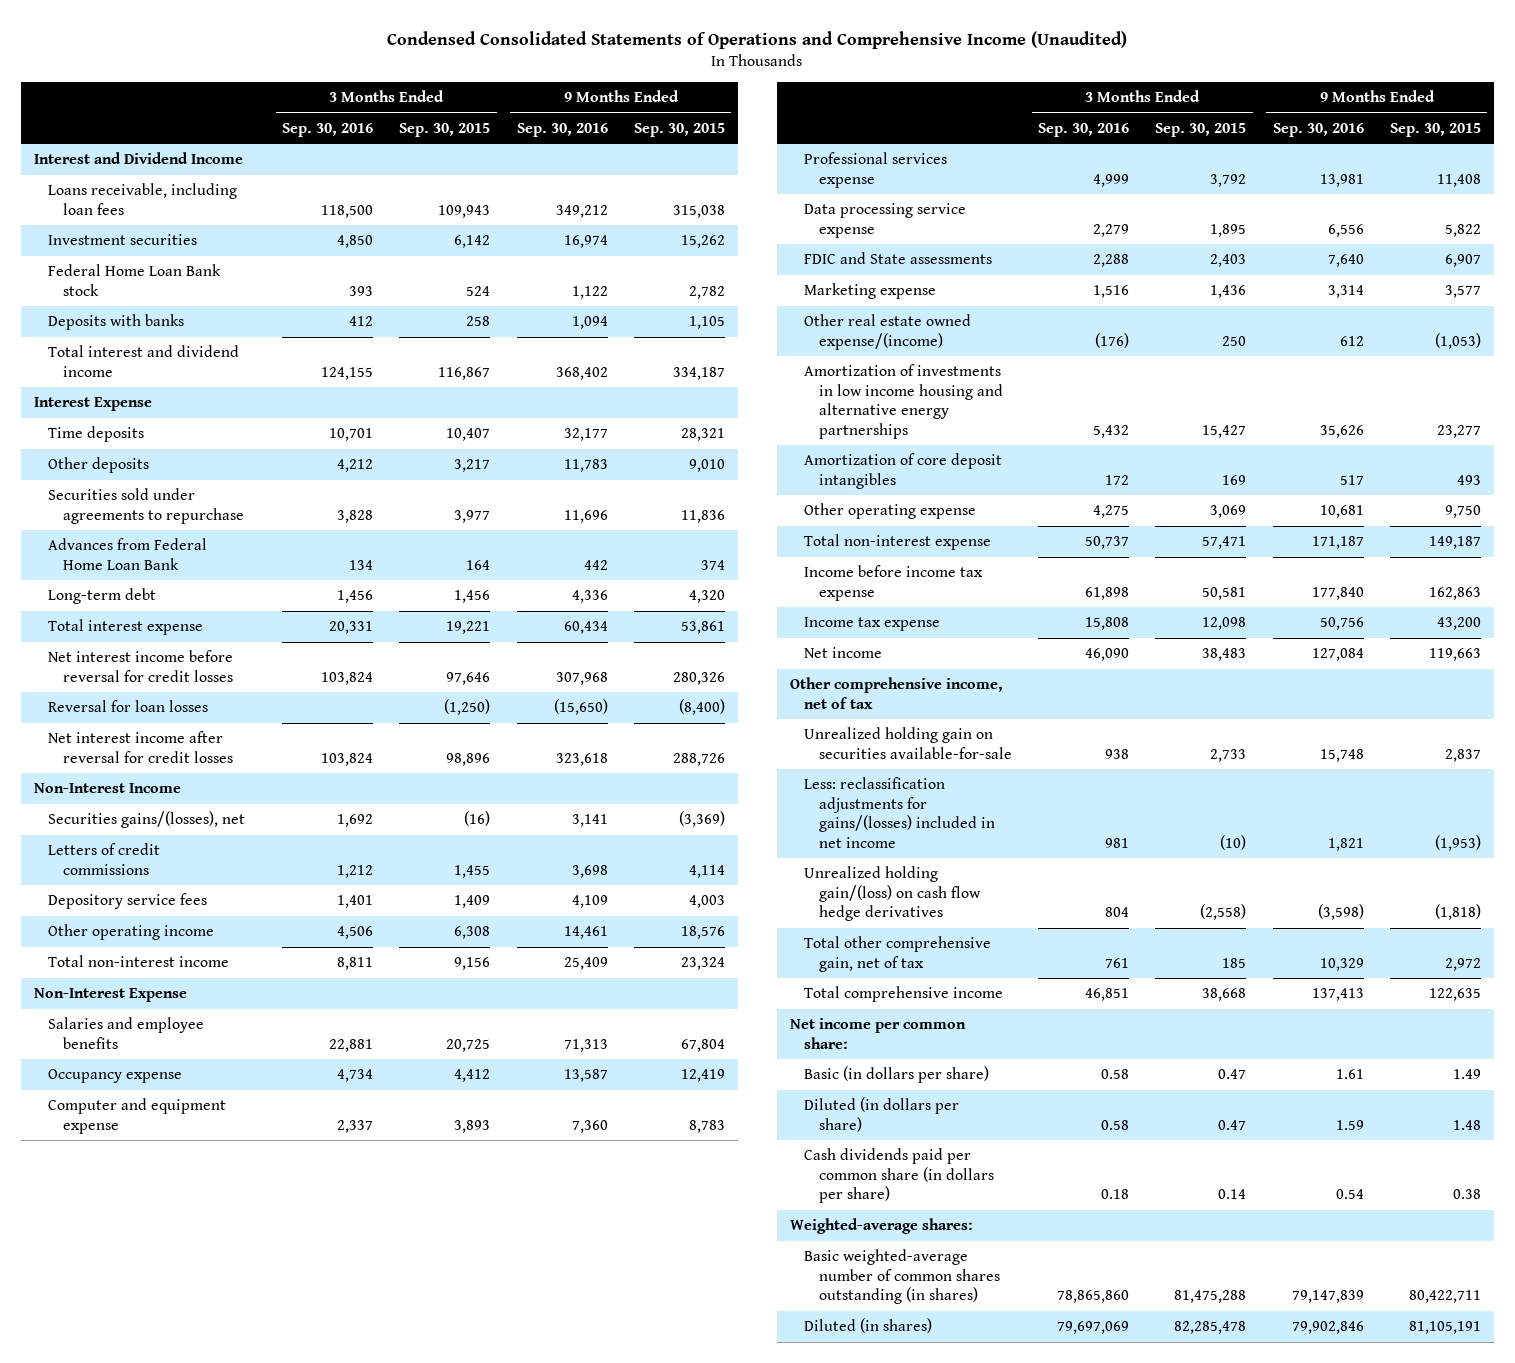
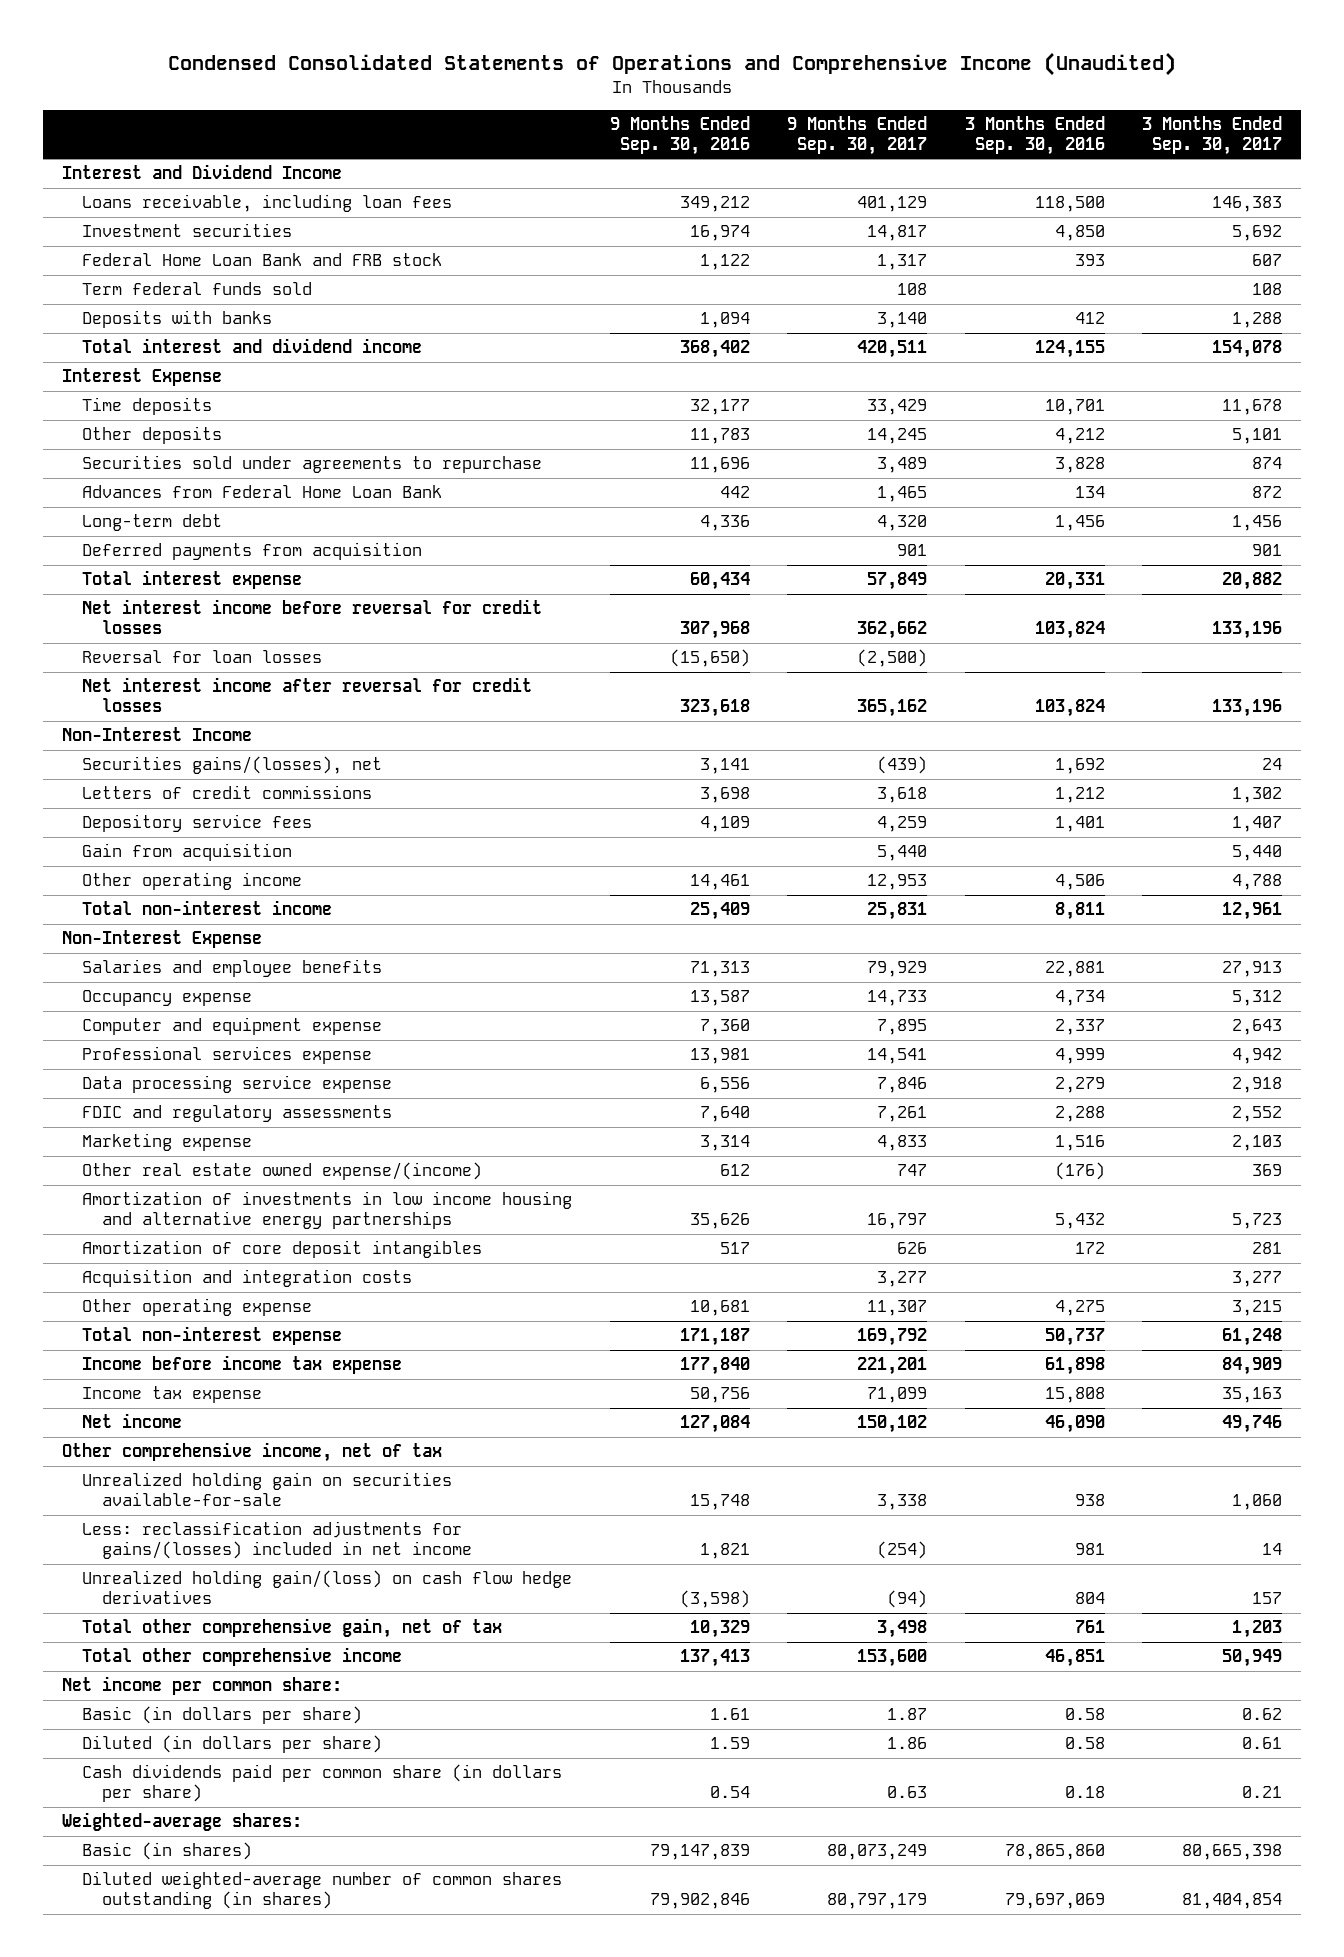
[399,122,491,137] Sep. 30, 2015 -> none
[633,122,725,137] Sep. 30, 2015 -> none
none -> [787,116,928,155] 9 Months Ended Sep. 30, 2017
none -> [1142,116,1283,155] 3 Months Ended Sep. 30, 2017
[48,264,222,296] Federal Home Loan Bank stock -> [82,253,443,267] Federal Home Loan Bank and FRB stock
none -> [82,282,313,296] Term federal funds sold
none -> [82,542,423,561] Deferred payments from acquisition
none -> [82,843,293,862] Gain from acquisition
[804,252,993,265] FDIC and State assessments -> [82,1105,393,1123] FDIC and regulatory assessments
none -> [82,1269,413,1288] Acquisition and integration costs
[804,986,1004,1003] Total comprehensive income -> [82,1647,403,1667] Total other comprehensive income
[804,1249,1001,1305] Basic weighted-average number of common shares outstanding (in shares) -> [82,1842,253,1861] Basic (in shares)
[804,1318,933,1334] Diluted (in shares) -> [82,1871,563,1910] Diluted weighted-average number of common shares outstanding (in shares)

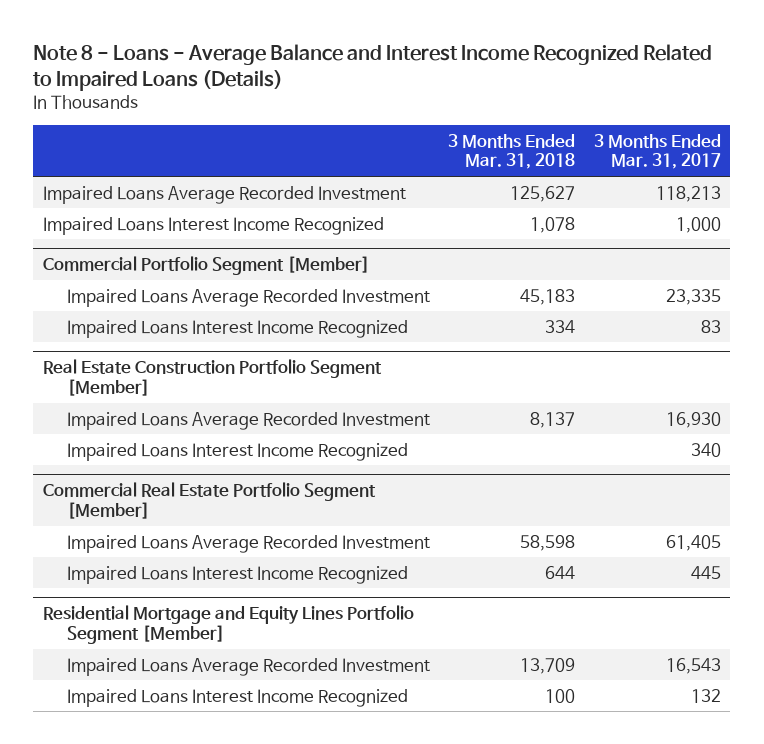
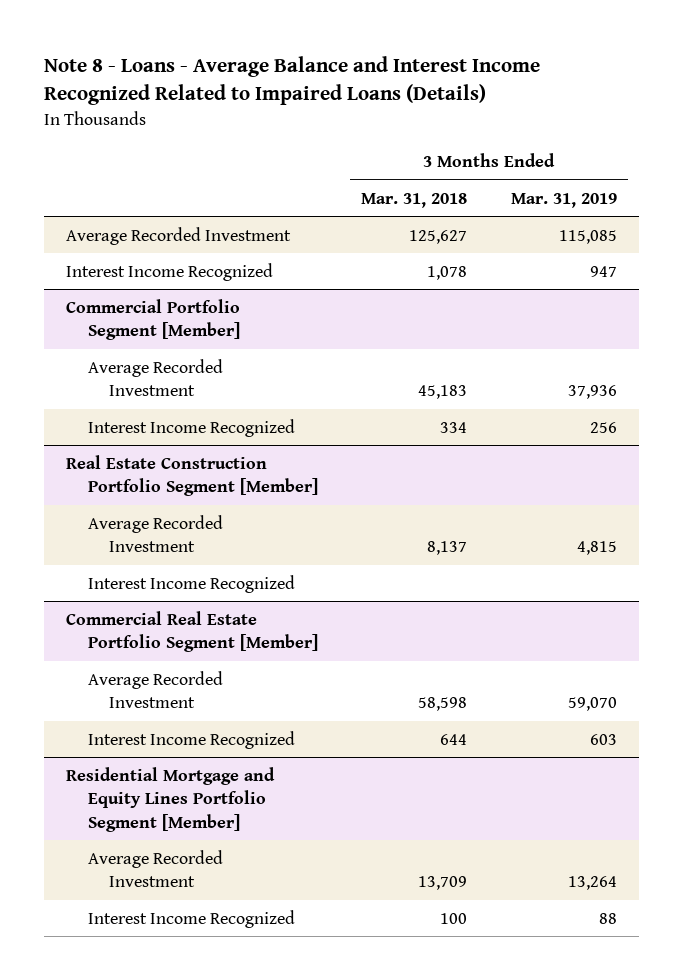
[593,134,721,170] 3 Months Ended Mar. 31, 2017 -> none
none -> [511,192,618,208] Mar. 31, 2019
[42,185,406,204] Impaired Loans Average Recorded Investment -> [65,226,291,245] Average Recorded Investment
[42,216,384,235] Impaired Loans Interest Income Recognized -> [65,262,273,281] Interest Income Recognized
[66,288,430,307] Impaired Loans Average Recorded Investment -> [87,358,223,397] Average Recorded Investment
[66,319,408,338] Impaired Loans Interest Income Recognized -> [87,418,295,437] Interest Income Recognized
[66,411,430,430] Impaired Loans Average Recorded Investment -> [87,514,223,553] Average Recorded Investment
[66,442,408,461] Impaired Loans Interest Income Recognized -> [87,574,295,593] Interest Income Recognized
[66,534,430,553] Impaired Loans Average Recorded Investment -> [87,670,223,709] Average Recorded Investment
[66,565,408,584] Impaired Loans Interest Income Recognized -> [87,730,295,749] Interest Income Recognized
[66,657,430,676] Impaired Loans Average Recorded Investment -> [87,849,223,888] Average Recorded Investment
[66,688,408,707] Impaired Loans Interest Income Recognized -> [87,909,295,928] Interest Income Recognized

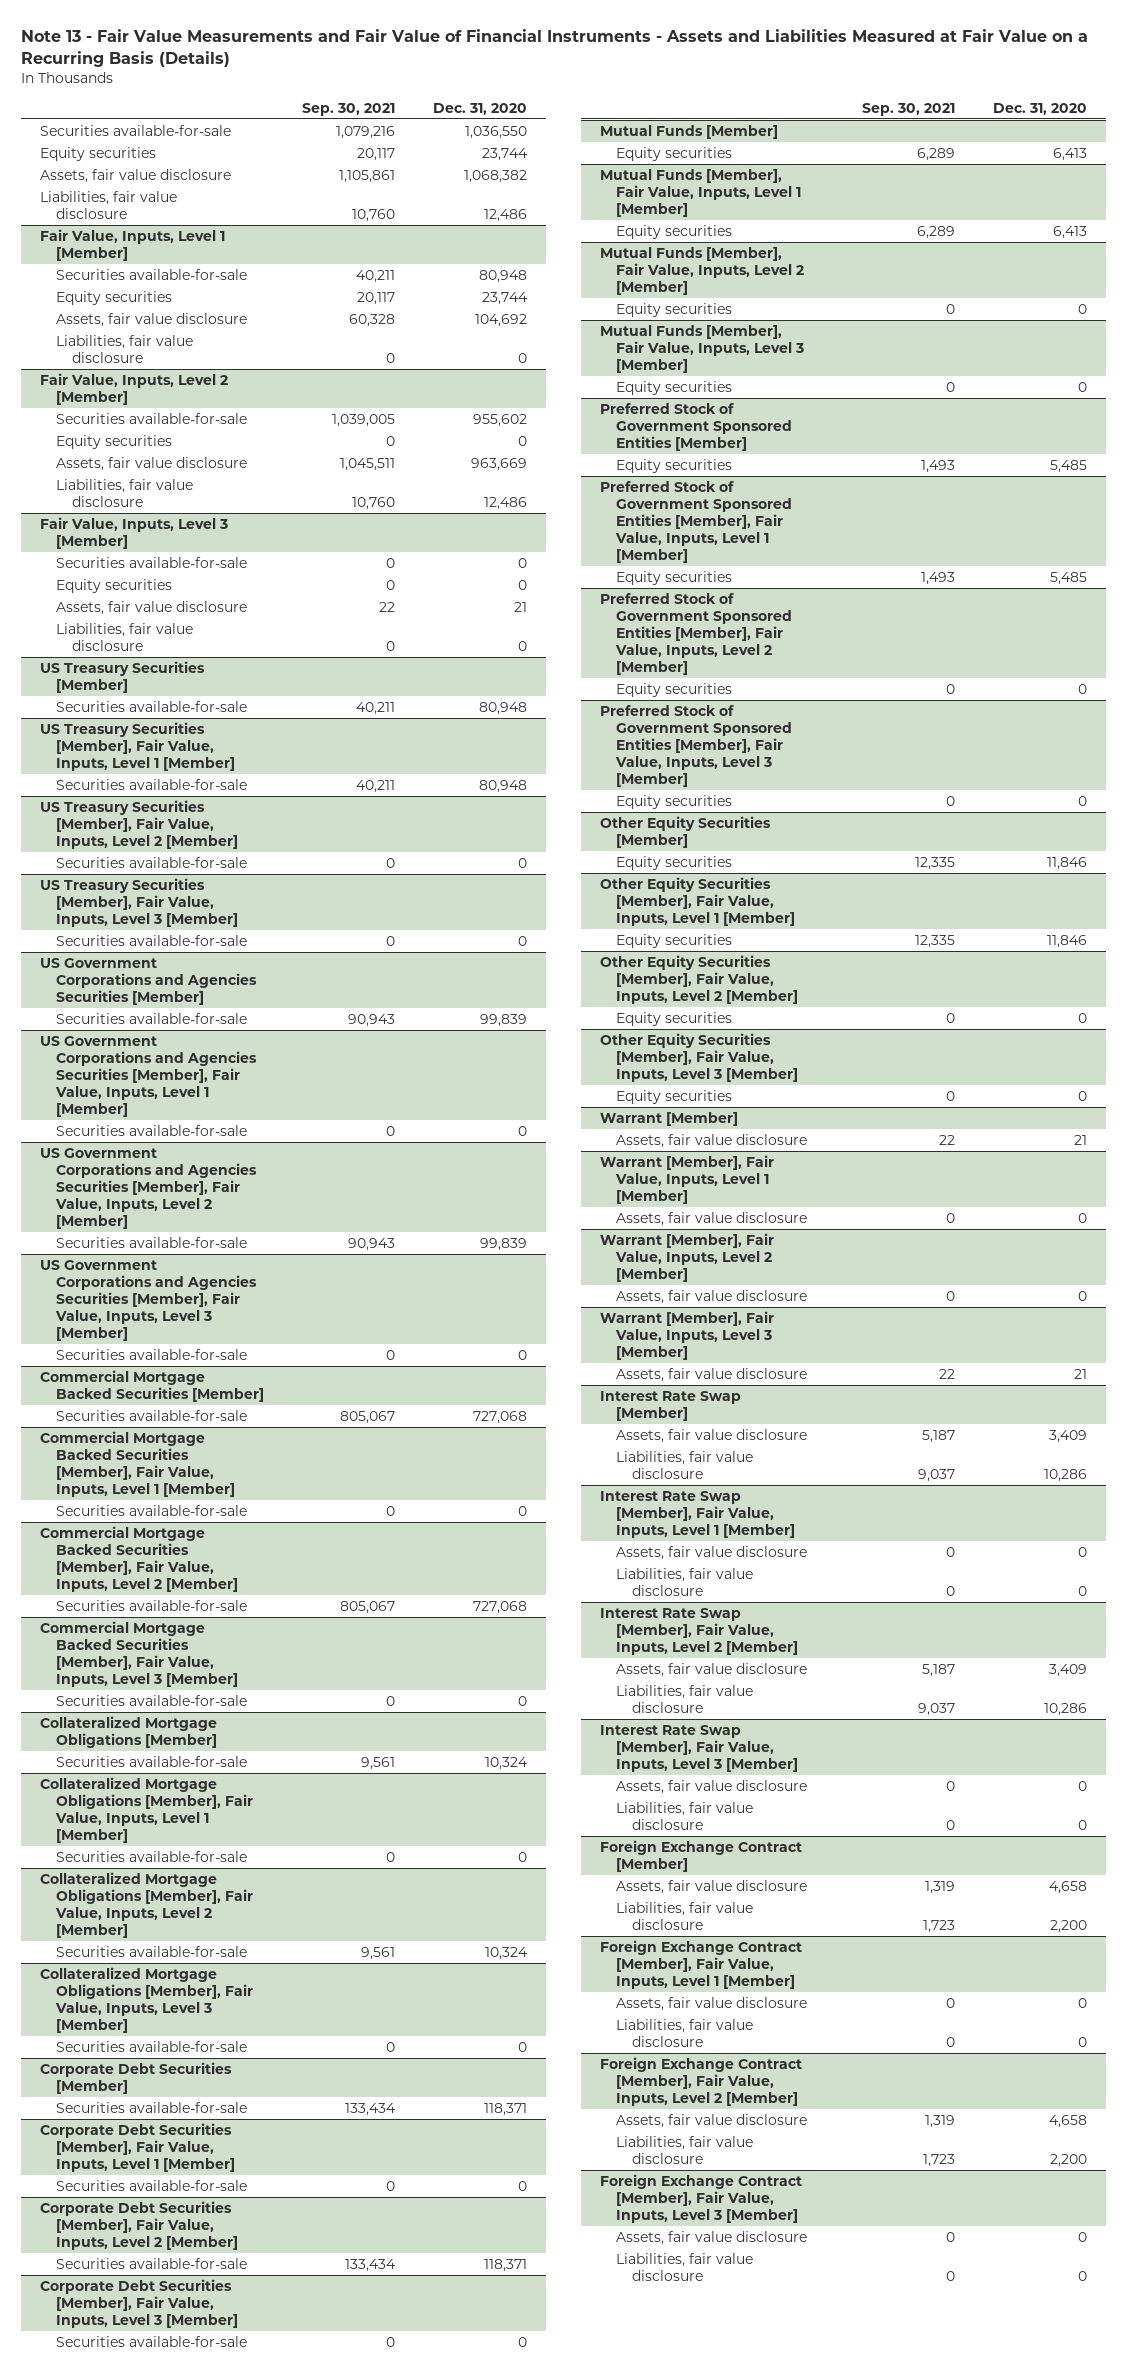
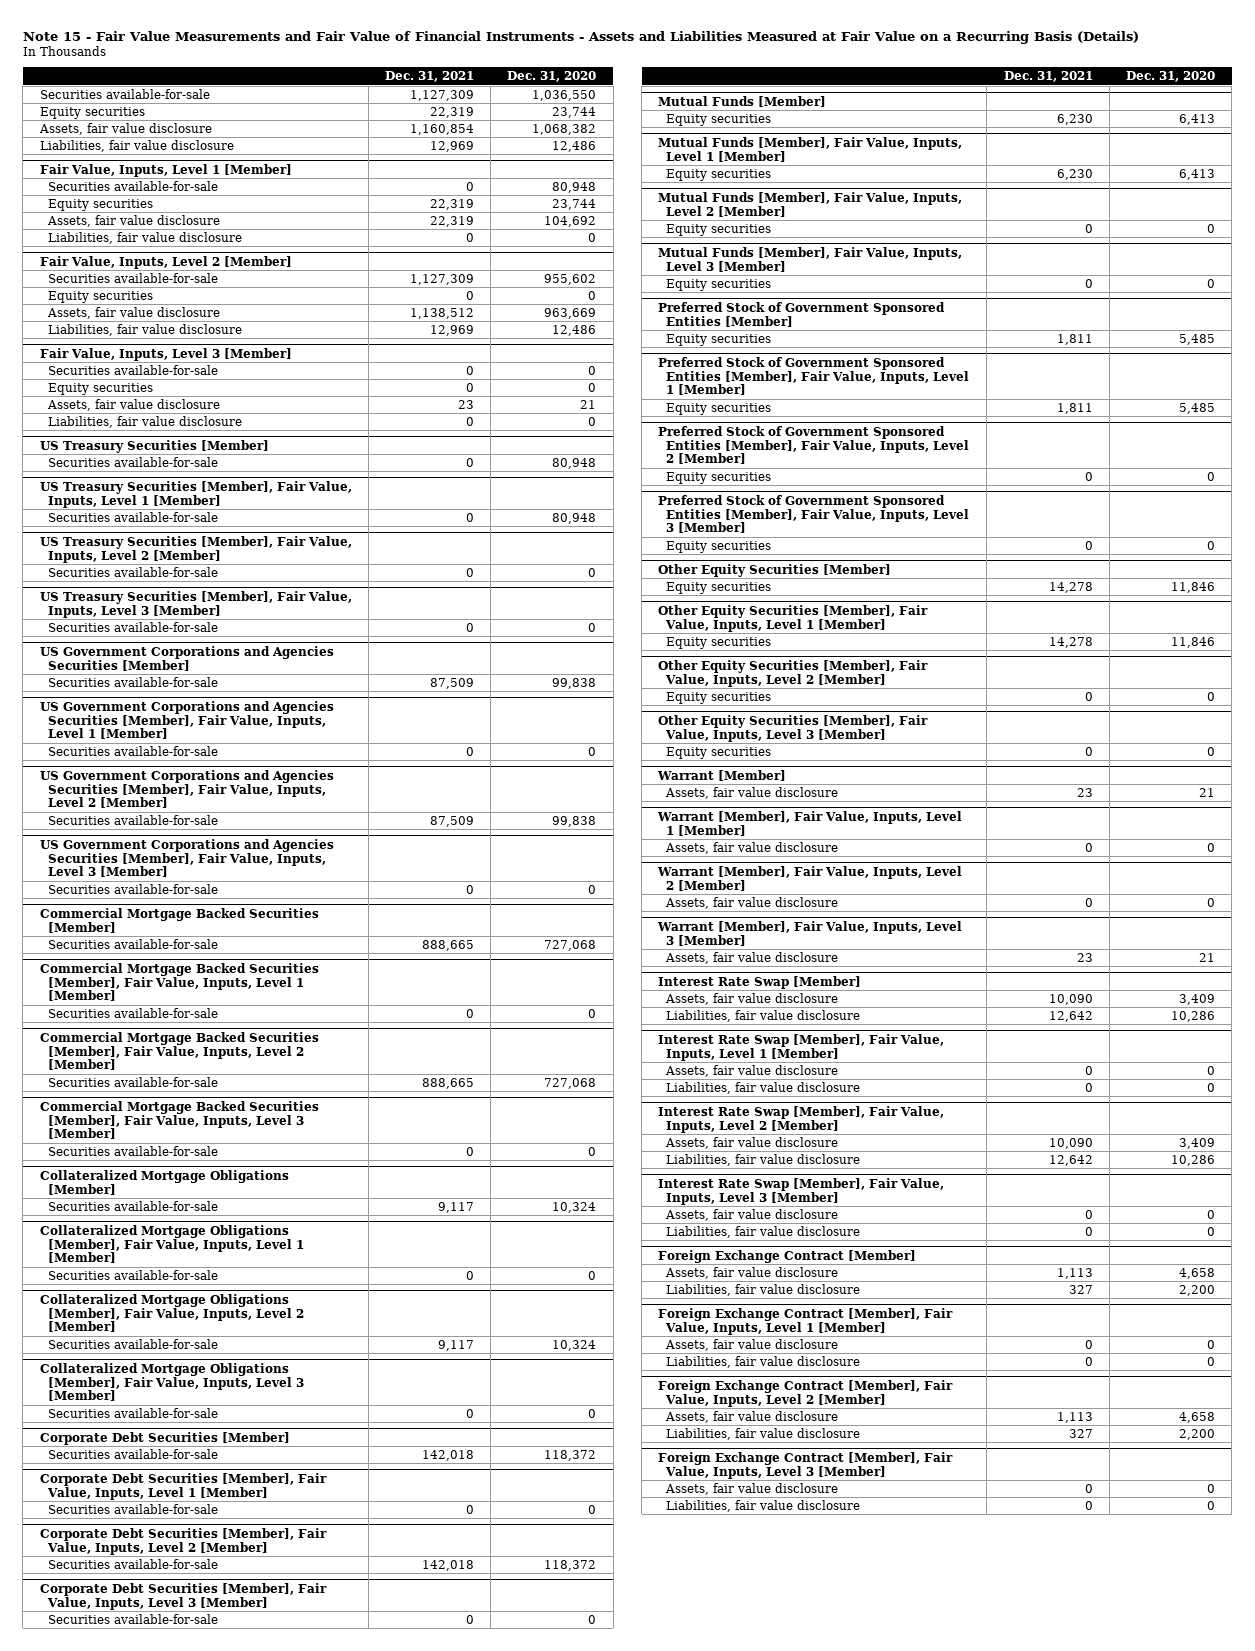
[20,29,1088,68] Note 13 - Fair Value Measurements and Fair Value of Financial Instruments - Assets and Liabilities Measured at Fair Value on a Recurring Basis (Details) -> [22,30,1139,44] Note 15 - Fair Value Measurements and Fair Value of Financial Instruments - Assets and Liabilities Measured at Fair Value on a Recurring Basis (Details)
[301,102,395,116] Sep. 30, 2021 -> none
none -> [385,71,475,83] Dec. 31, 2021
[479,1013,527,1027] 99,839 -> [552,677,597,689] 99,838
[479,1237,527,1251] 99,839 -> [552,815,597,827] 99,838
[483,2102,527,2116] 118,371 -> [544,1449,597,1461] 118,372
[483,2258,527,2272] 118,371 -> [544,1559,597,1571] 118,372

